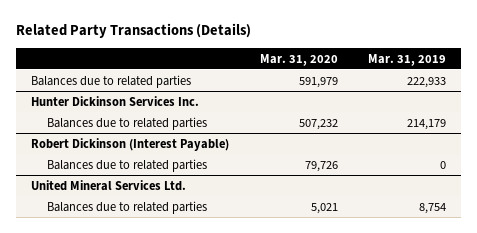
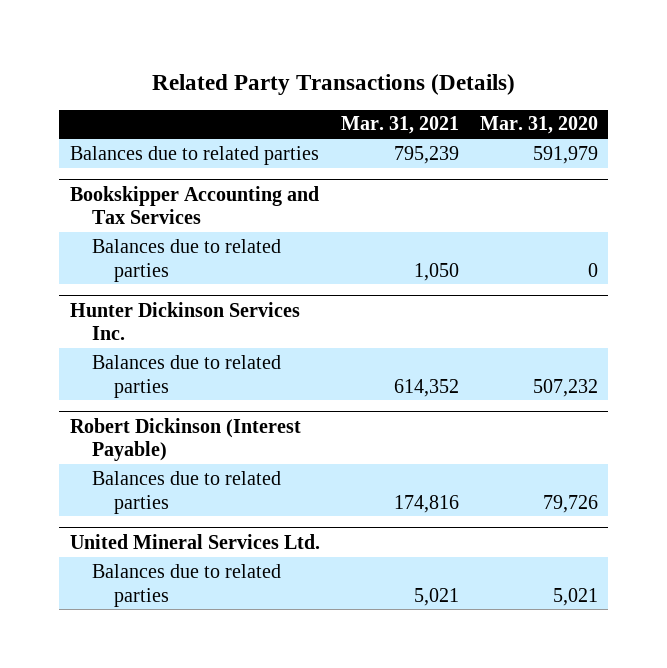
[367,53,446,66] Mar. 31, 2019 -> none
none -> [340,116,459,135] Mar. 31, 2021
none -> [69,185,319,225] Bookskipper Accounting and Tax Services
none -> [91,238,281,282] Balances due to related parties

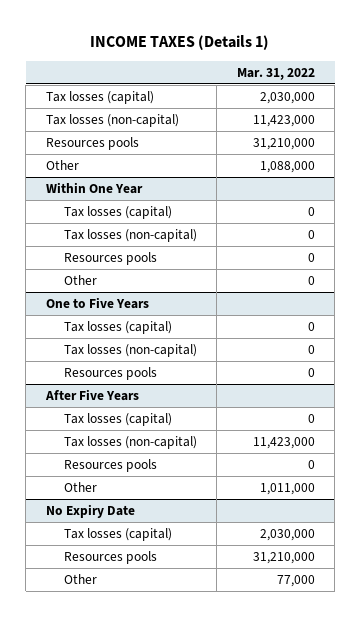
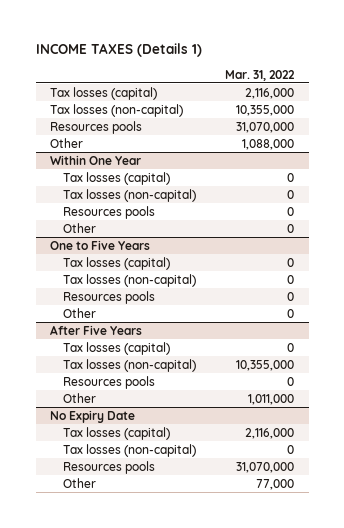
[259,92,315,105] 2,030,000 -> [245,87,295,99] 2,116,000
[252,115,315,128] 11,423,000 -> [236,104,295,116] 10,355,000
[252,138,315,151] 31,210,000 -> [236,121,295,133] 31,070,000
none -> [63,307,97,318] Other
[252,437,315,450] 11,423,000 -> [236,359,295,371] 10,355,000
[259,529,315,542] 2,030,000 -> [245,427,295,439] 2,116,000
none -> [63,443,197,457] Tax losses (non-capital)
[252,552,315,565] 31,210,000 -> [236,461,295,473] 31,070,000

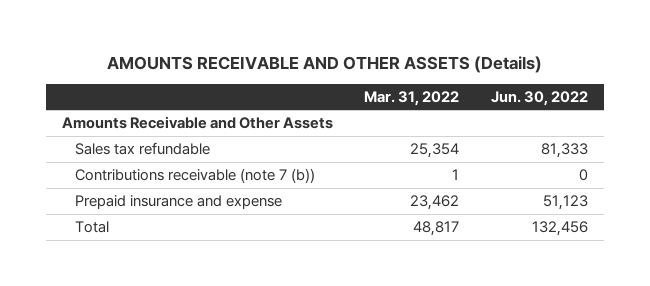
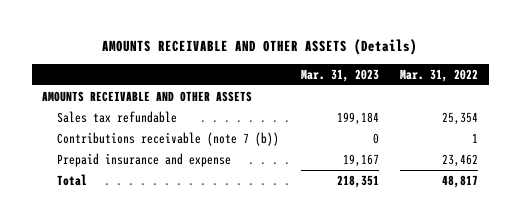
[490,90,588,106] Jun. 30, 2022 -> none
none -> [300,68,379,82] Mar. 31, 2023
[61,116,333,130] Amounts Receivable and Other Assets -> [42,90,253,102] AMOUNTS RECEIVABLE AND OTHER ASSETS

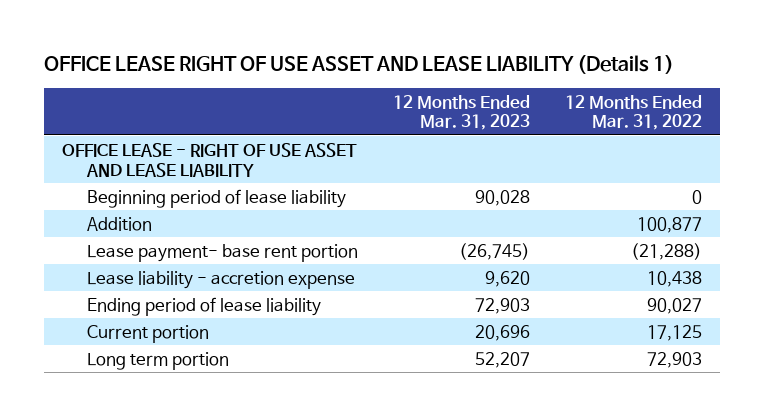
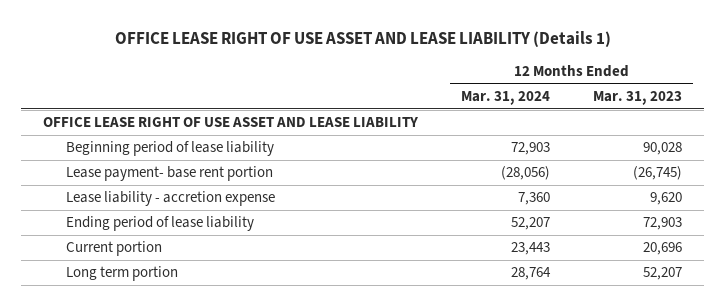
[565,94,703,131] 12 Months Ended Mar. 31, 2022 -> none
none -> [461,91,551,106] Mar. 31, 2024
[62,142,358,177] OFFICE LEASE - RIGHT OF USE ASSET AND LEASE LIABILITY -> [42,117,418,128] OFFICE LEASE RIGHT OF USE ASSET AND LEASE LIABILITY
[86,216,152,231] Addition -> none

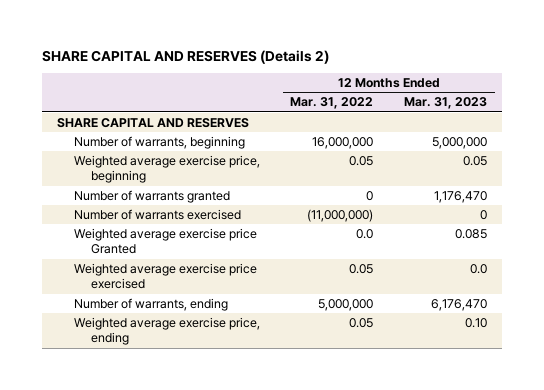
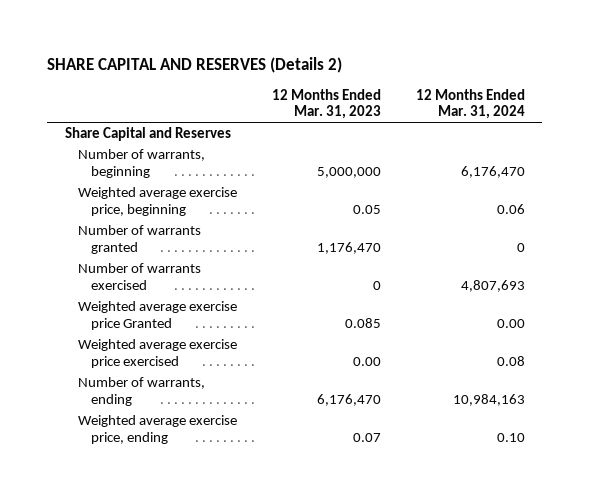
[290,97,374,110] Mar. 31, 2022 -> none
none -> [415,88,525,120] 12 Months Ended Mar. 31, 2024
[57,117,250,128] SHARE CAPITAL AND RESERVES -> [64,127,231,142] Share Capital and Reserves
[470,263,488,274] 0.0 -> [353,357,382,367] 0.00
[465,317,488,328] 0.10 -> [353,433,382,443] 0.07

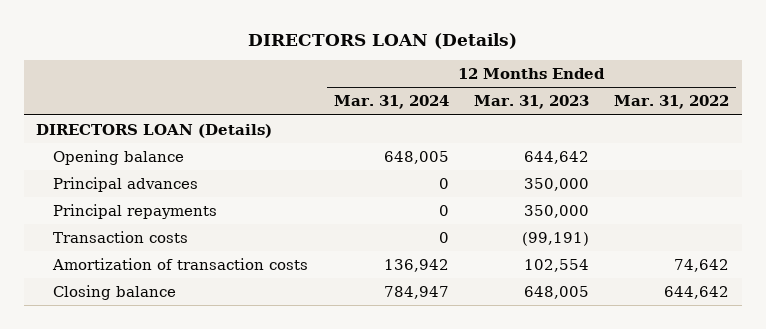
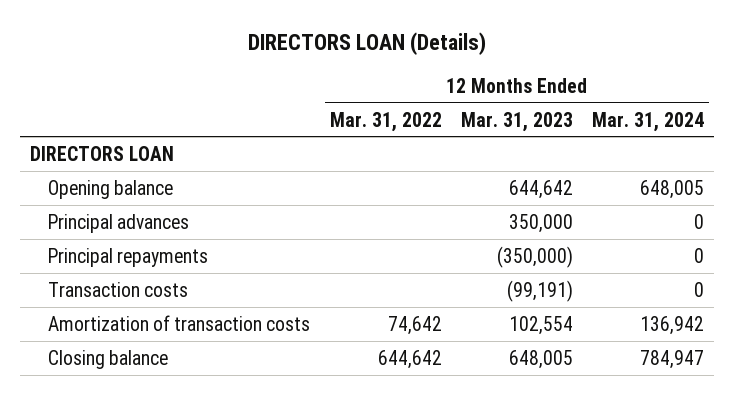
[36,123,273,138] DIRECTORS LOAN (Details) -> [29,145,174,161] DIRECTORS LOAN
[523,204,589,218] 350,000 -> [496,245,573,268] (350,000)

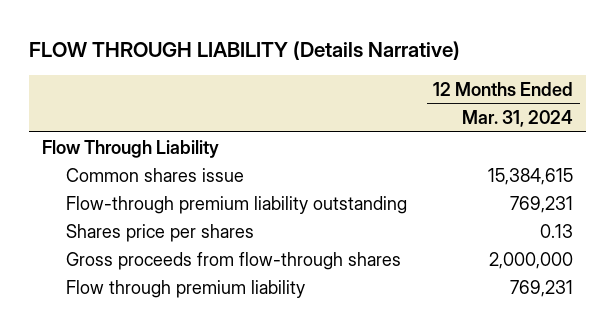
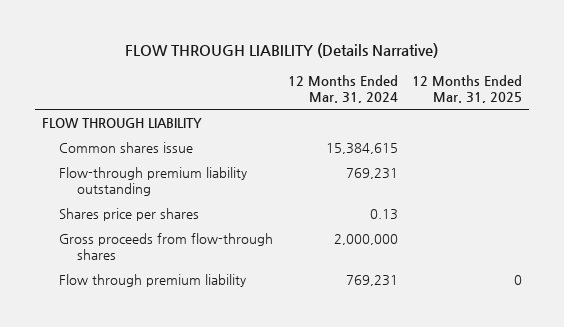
none -> [411,75,522,104] 12 Months Ended Mar. 31, 2025
[42,139,220,158] Flow Through Liability -> [42,117,203,128] FLOW THROUGH LIABILITY

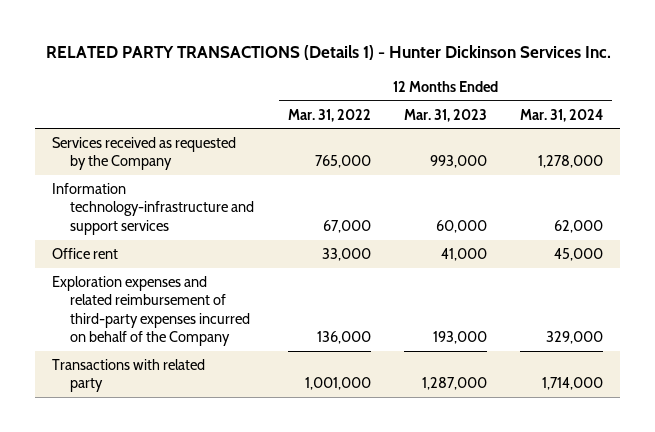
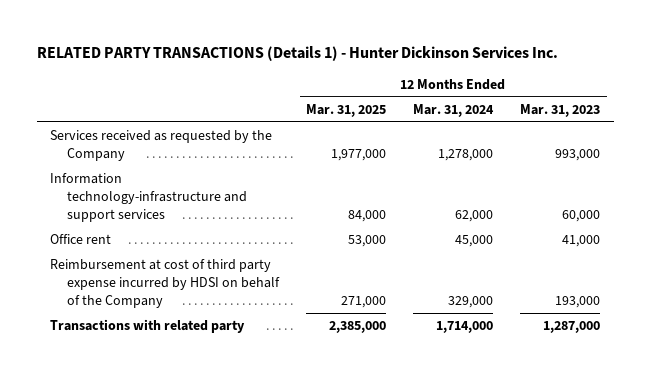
[287,108,371,122] Mar. 31, 2022 -> none
none -> [306,103,387,117] Mar. 31, 2025
[51,276,251,347] Exploration expenses and related reimbursement of third-party expenses incurred on behalf of the Company -> [50,259,281,309] Reimbursement at cost of third party expense incurred by HDSI on behalf of the Company

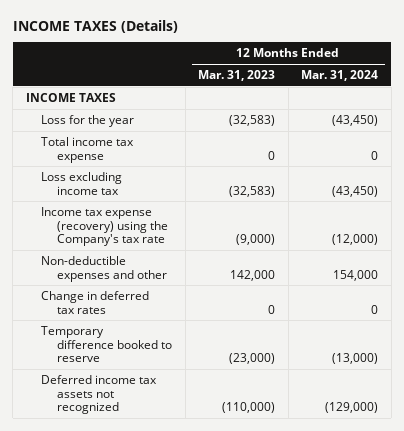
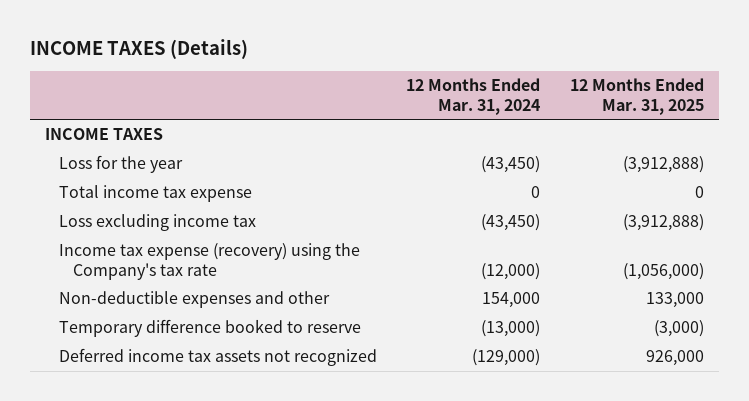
[198,70,276,82] Mar. 31, 2023 -> none
none -> [570,78,705,115] 12 Months Ended Mar. 31, 2025
[41,291,150,314] Change in deferred tax rates -> none

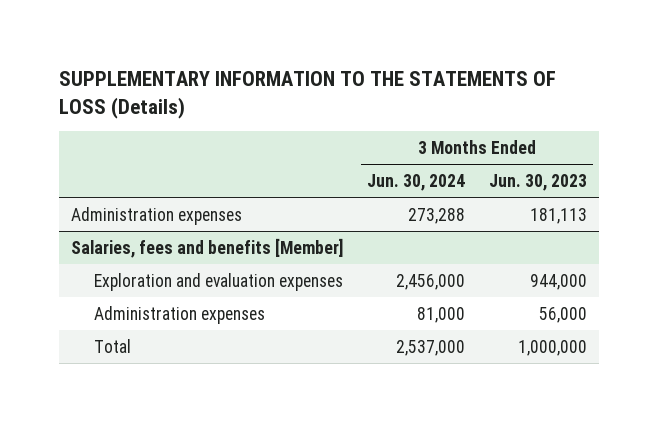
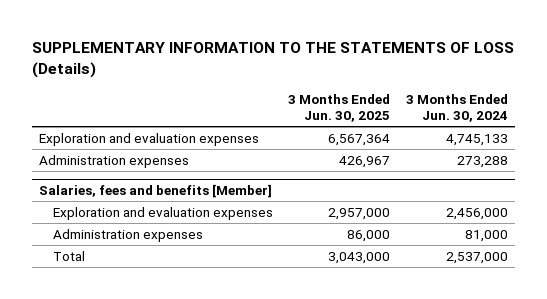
[488,174,587,192] Jun. 30, 2023 -> none
none -> [288,93,391,123] 3 Months Ended Jun. 30, 2025
none -> [39,132,260,146] Exploration and evaluation expenses

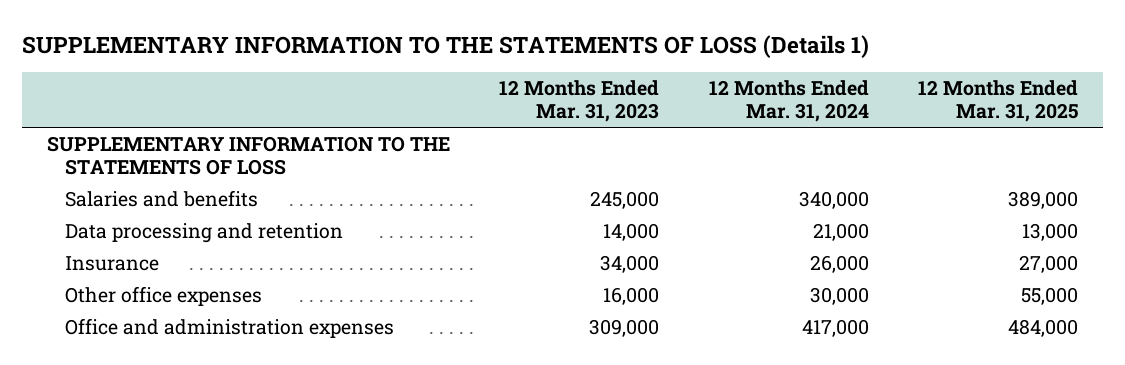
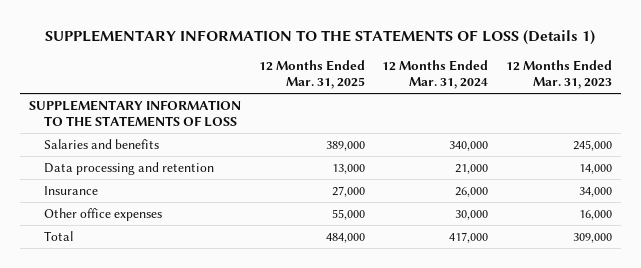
[65,318,395,339] Office and administration expenses -> [44,230,74,241] Total

